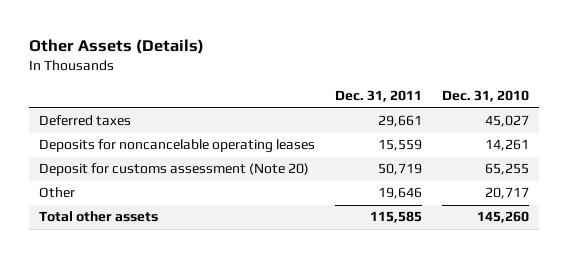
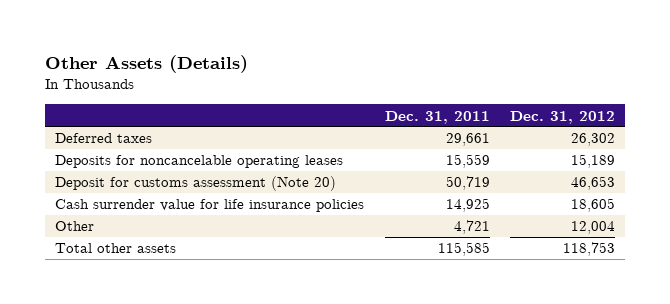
[442,90,530,103] Dec. 31, 2010 -> none
none -> [509,110,615,124] Dec. 31, 2012
none -> [55,199,365,213] Cash surrender value for life insurance policies
[377,187,422,200] 19,646 -> [453,220,490,235] 4,721

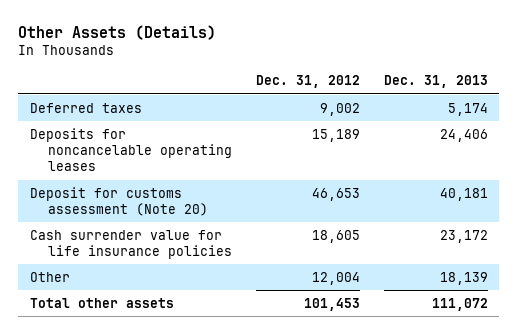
[384,110,490,124] Dec. 31, 2011 -> none
none -> [383,75,488,89] Dec. 31, 2013
[570,133,615,147] 26,302 -> [319,102,360,116] 9,002
[562,242,615,257] 118,753 -> [303,297,360,311] 101,453

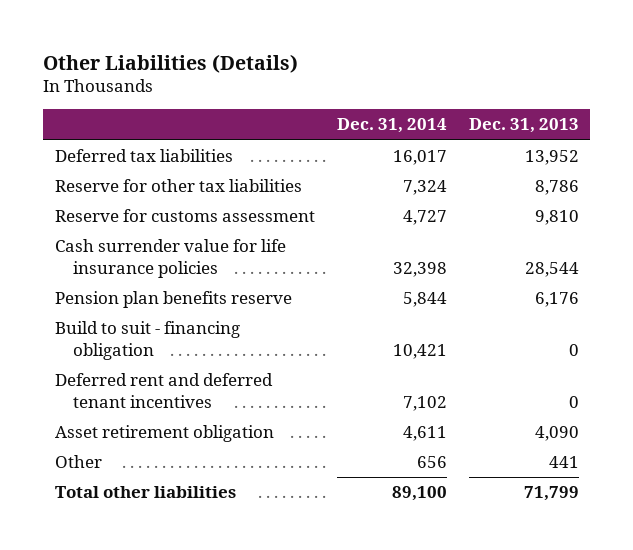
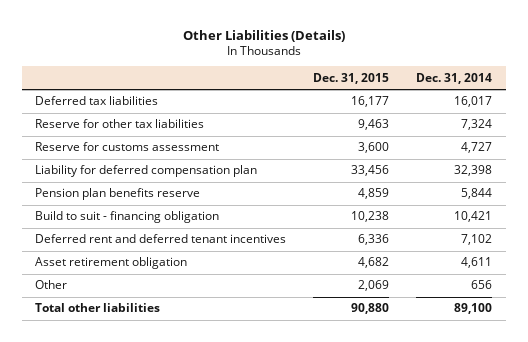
[468,118,579,134] Dec. 31, 2013 -> none
none -> [313,72,390,84] Dec. 31, 2015
[54,239,286,278] Cash surrender value for life insurance policies -> [35,165,258,178] Liability for deferred compensation plan

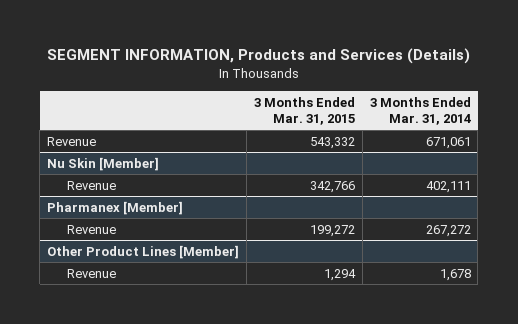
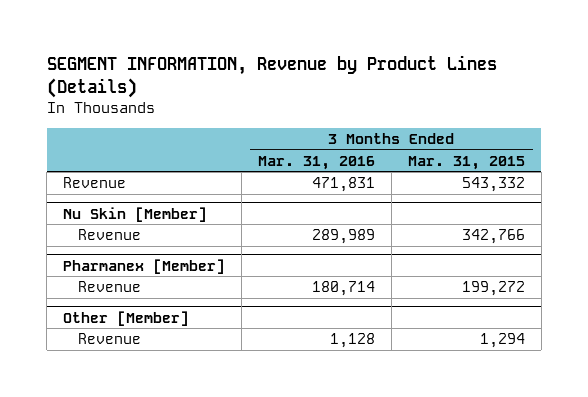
[46,48,470,65] SEGMENT INFORMATION, Products and Services (Details) -> [46,55,497,99] SEGMENT INFORMATION, Revenue by Product Lines (Details)
[369,97,471,125] 3 Months Ended Mar. 31, 2014 -> none
none -> [258,155,376,170] Mar. 31, 2016
[47,244,240,259] Other Product Lines [Member] -> [63,310,190,326] Other [Member]

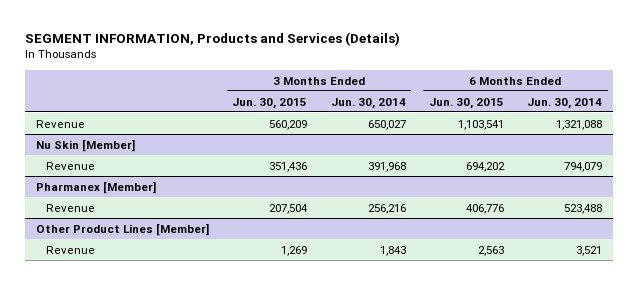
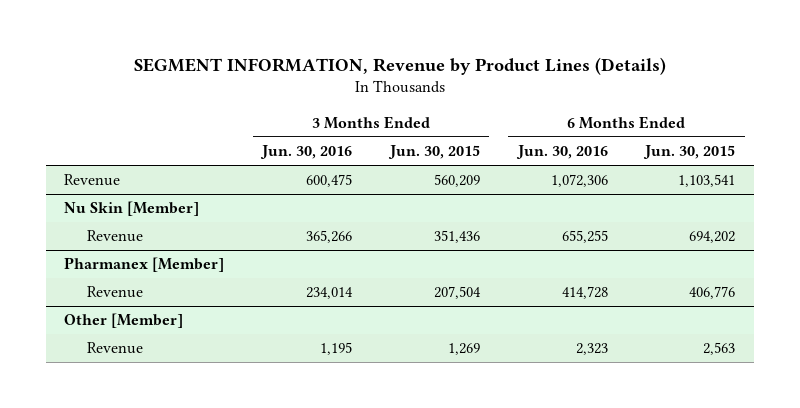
[24,31,400,46] SEGMENT INFORMATION, Products and Services (Details) -> [133,56,666,75] SEGMENT INFORMATION, Revenue by Product Lines (Details)
[330,97,406,109] Jun. 30, 2014 -> none
[526,97,602,109] Jun. 30, 2014 -> none
none -> [260,145,353,160] Jun. 30, 2016
none -> [515,145,608,160] Jun. 30, 2016
[36,222,210,236] Other Product Lines [Member] -> [64,313,184,329] Other [Member]

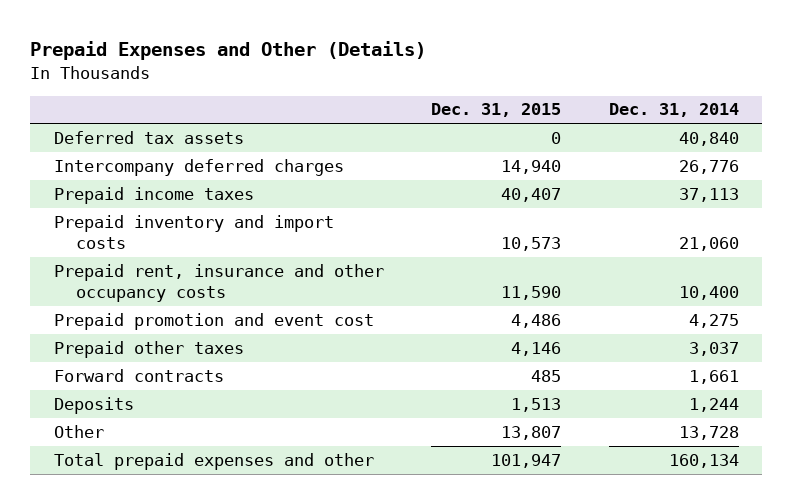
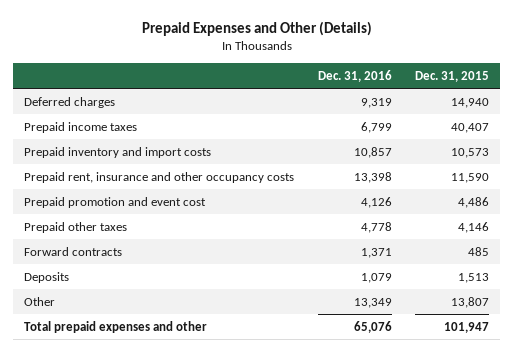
[608,103,739,118] Dec. 31, 2014 -> none
none -> [317,69,392,82] Dec. 31, 2016
[54,130,245,144] Deferred tax assets -> none
[54,158,345,176] Intercompany deferred charges -> [24,96,116,108] Deferred charges

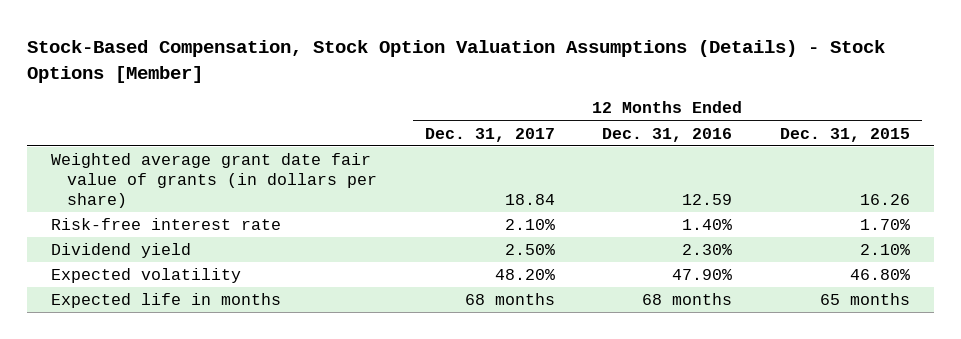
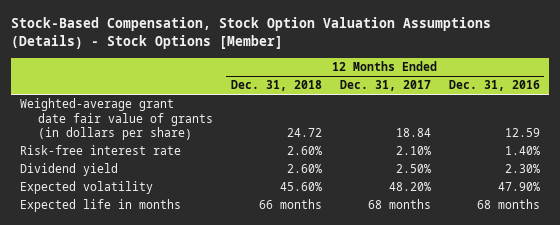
[779,127,910,142] Dec. 31, 2015 -> none
none -> [230,80,322,92] Dec. 31, 2018
[50,153,378,209] Weighted average grant date fair value of grants (in dollars per share) -> [19,98,213,141] Weighted-average grant date fair value of grants (in dollars per share)

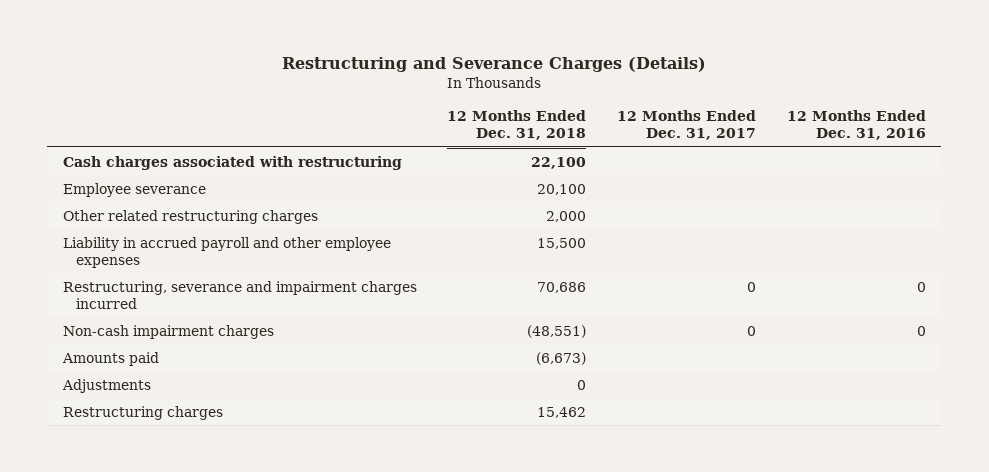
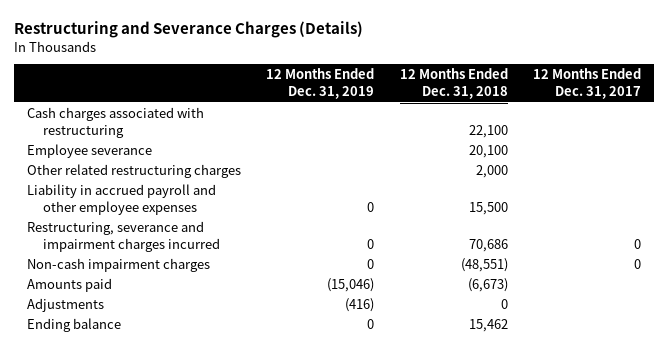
[786,110,926,141] 12 Months Ended Dec. 31, 2016 -> none
none -> [266,68,375,100] 12 Months Ended Dec. 31, 2019
[62,405,223,420] Restructuring charges -> [26,317,121,332] Ending balance

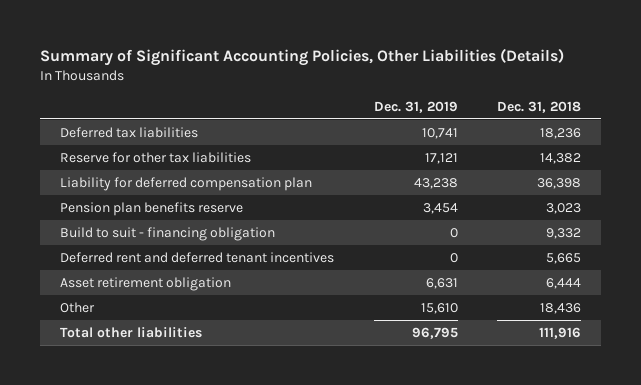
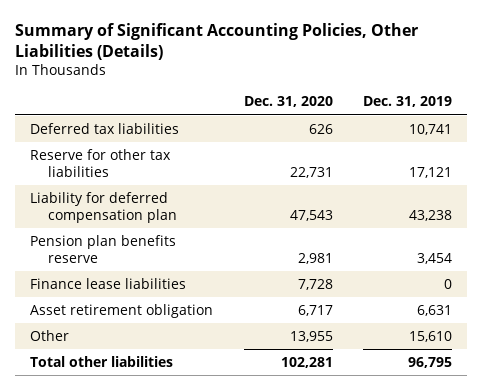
[497,100,582,113] Dec. 31, 2018 -> none
none -> [243,96,333,108] Dec. 31, 2020
[59,226,275,241] Build to suit - financing obligation -> none
[59,251,334,263] Deferred rent and deferred tenant incentives -> none
none -> [30,277,187,289] Finance lease liabilities

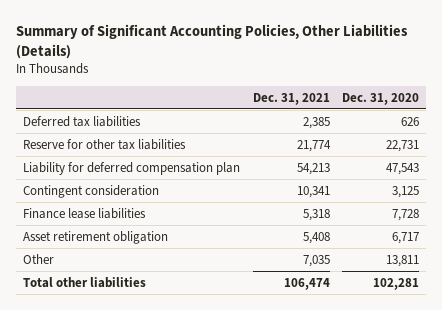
[363,96,453,108] Dec. 31, 2019 -> none
none -> [252,92,330,105] Dec. 31, 2021
[30,234,177,264] Pension plan benefits reserve -> none
none -> [22,184,159,198] Contingent consideration
[289,330,333,342] 13,955 -> [386,254,420,267] 13,811

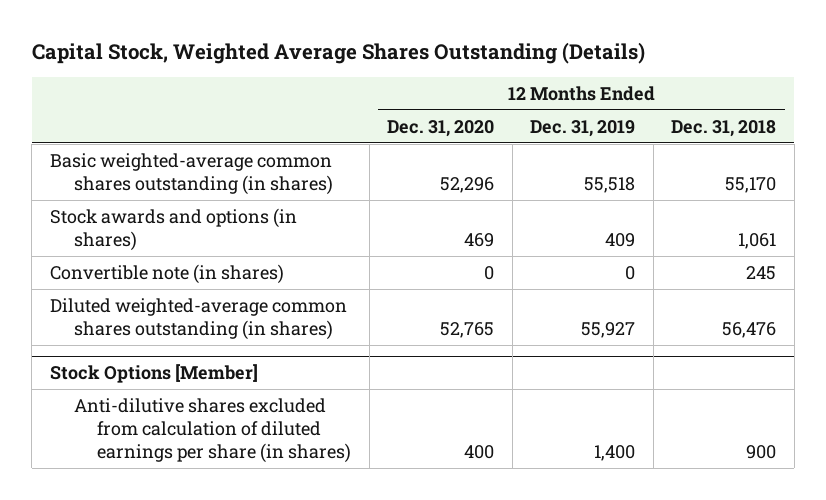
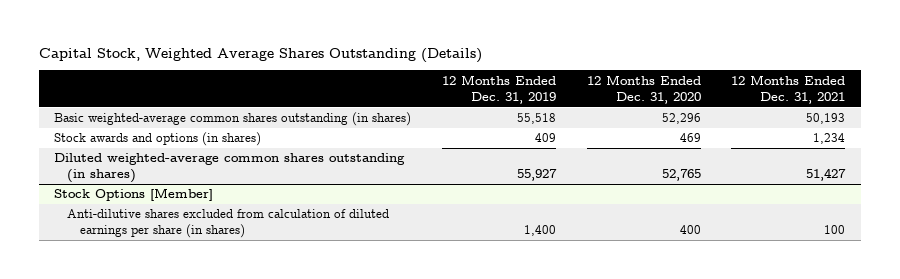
[671,119,777,137] Dec. 31, 2018 -> none
none -> [731,74,846,104] 12 Months Ended Dec. 31, 2021
[49,263,284,284] Convertible note (in shares) -> none

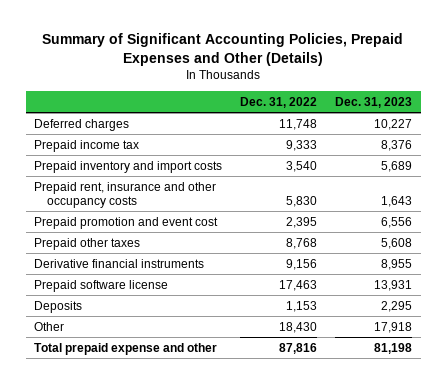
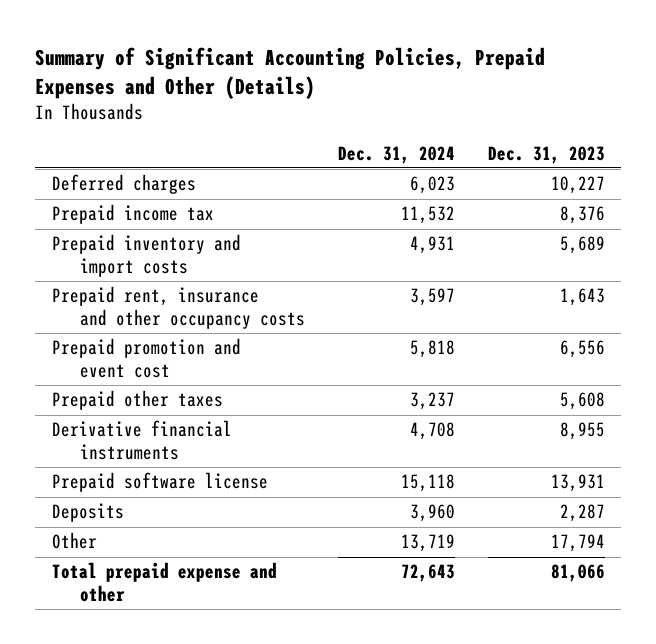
[240,96,318,108] Dec. 31, 2022 -> none
none -> [337,145,455,164] Dec. 31, 2024
[380,300,412,312] 2,295 -> [559,504,605,523] 2,287
[373,321,412,333] 17,918 -> [550,534,605,553] 17,794
[373,342,412,354] 81,198 -> [550,564,605,583] 81,066

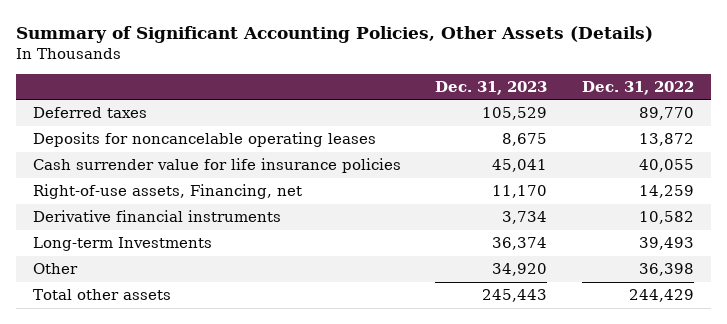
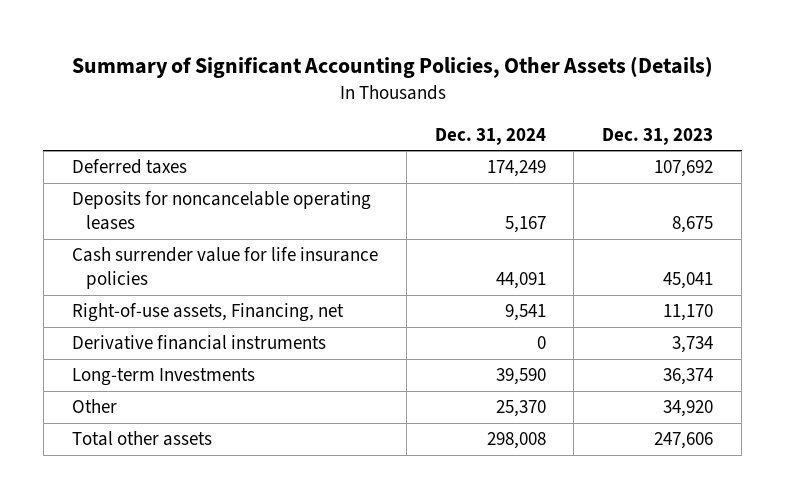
[581,80,694,95] Dec. 31, 2022 -> none
none -> [434,127,546,145] Dec. 31, 2024
[482,107,548,121] 105,529 -> [654,160,714,178] 107,692
[482,289,548,303] 245,443 -> [654,432,714,450] 247,606

